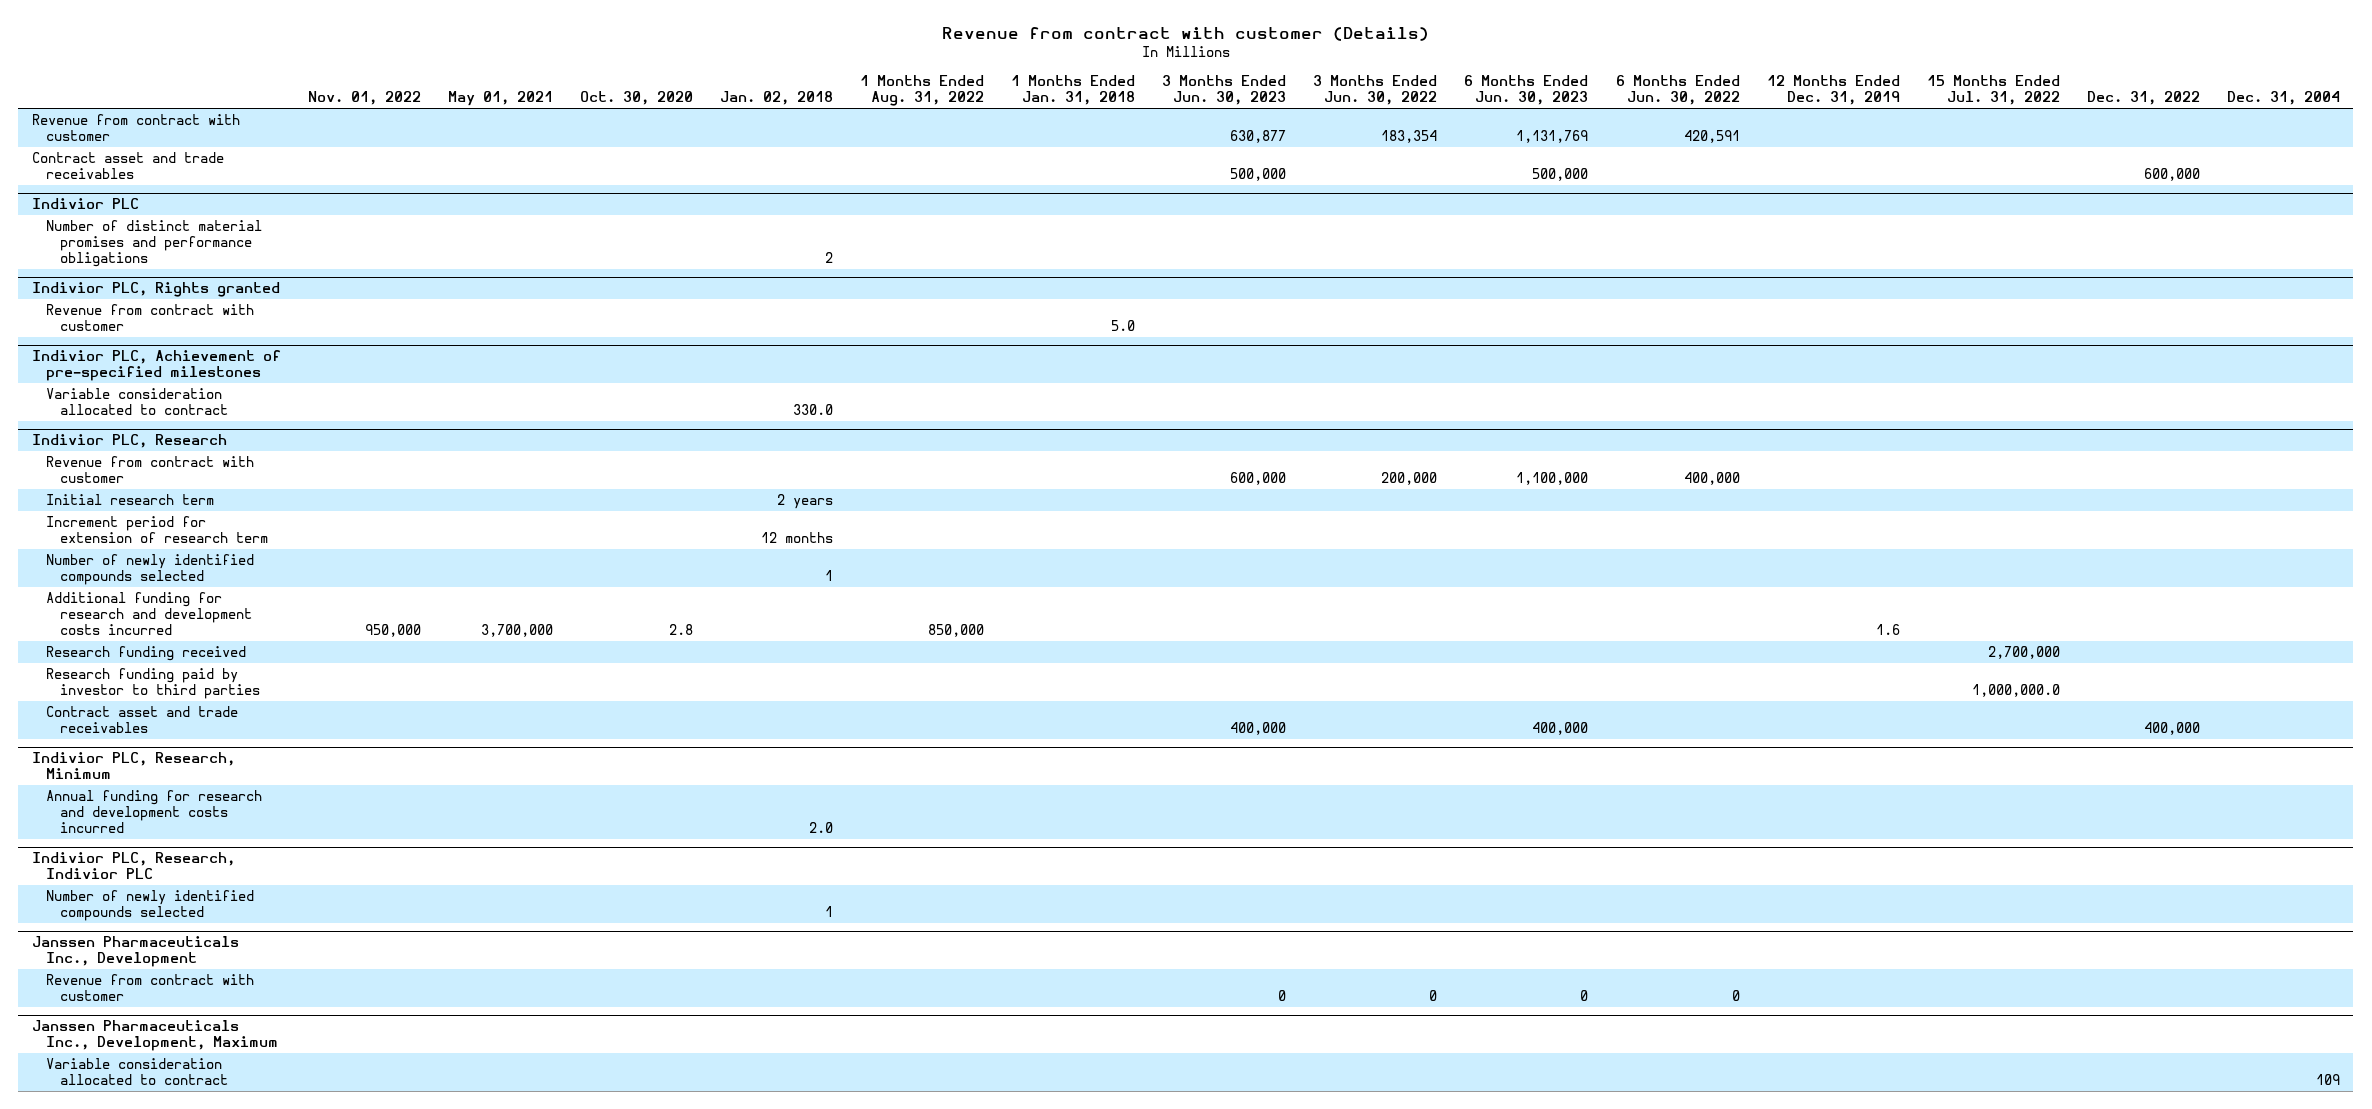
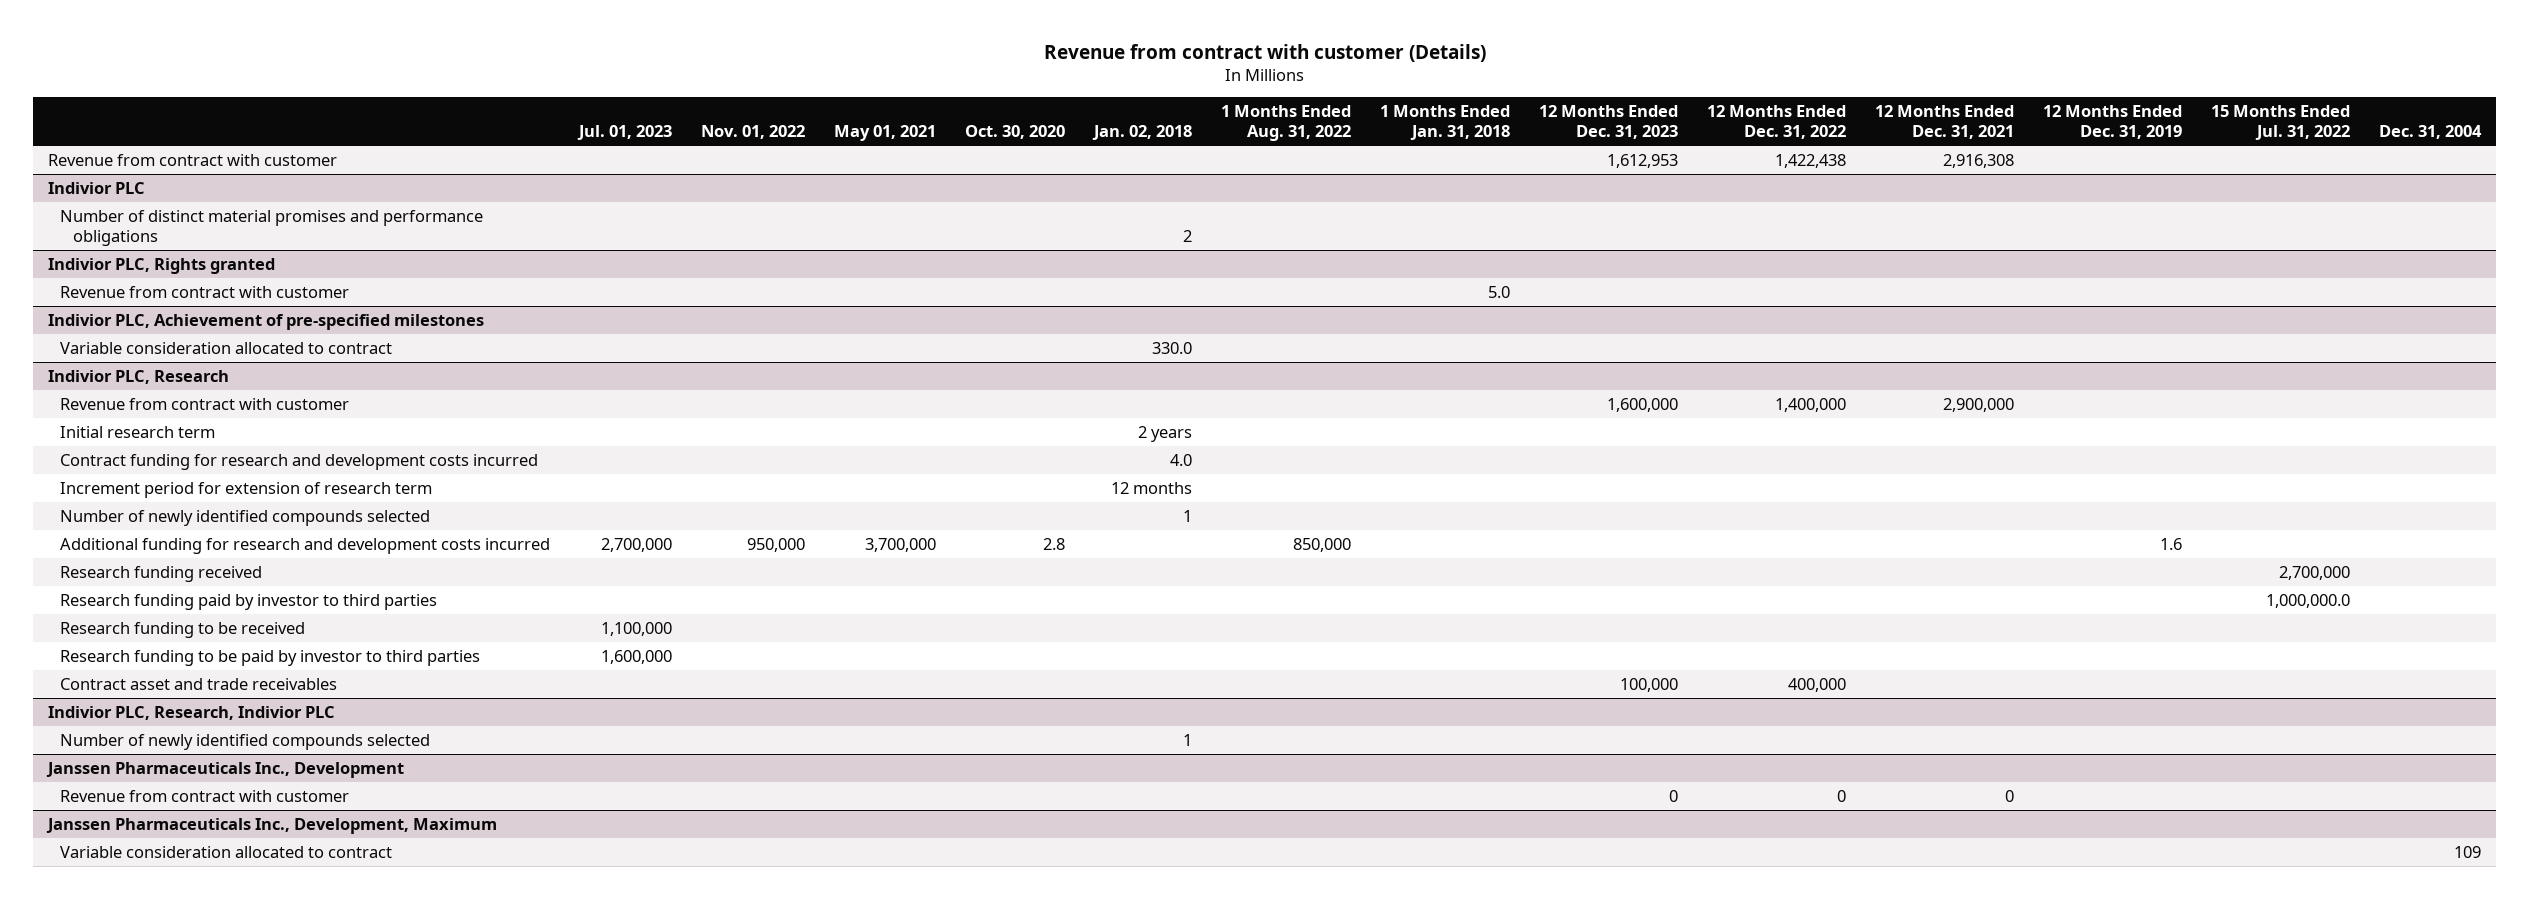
[1162,75,1287,106] 3 Months Ended Jun. 30, 2023 -> none
[1313,75,1438,106] 3 Months Ended Jun. 30, 2022 -> none
[1464,75,1589,106] 6 Months Ended Jun. 30, 2023 -> none
[1615,75,1740,106] 6 Months Ended Jun. 30, 2022 -> none
[2086,91,2200,106] Dec. 31, 2022 -> none
none -> [577,124,673,140] Jul. 01, 2023
none -> [1539,105,1679,139] 12 Months Ended Dec. 31, 2023
none -> [1707,105,1847,139] 12 Months Ended Dec. 31, 2022
none -> [1875,105,2015,139] 12 Months Ended Dec. 31, 2021
[31,151,224,180] Contract asset and trade receivables -> none
none -> [60,454,539,471] Contract funding for research and development costs incurred
none -> [60,622,306,639] Research funding to be received
none -> [60,650,481,667] Research funding to be paid by investor to third parties
[31,752,235,780] Indivior PLC, Research, Minimum -> none
[46,789,263,834] Annual funding for research and development costs incurred -> none

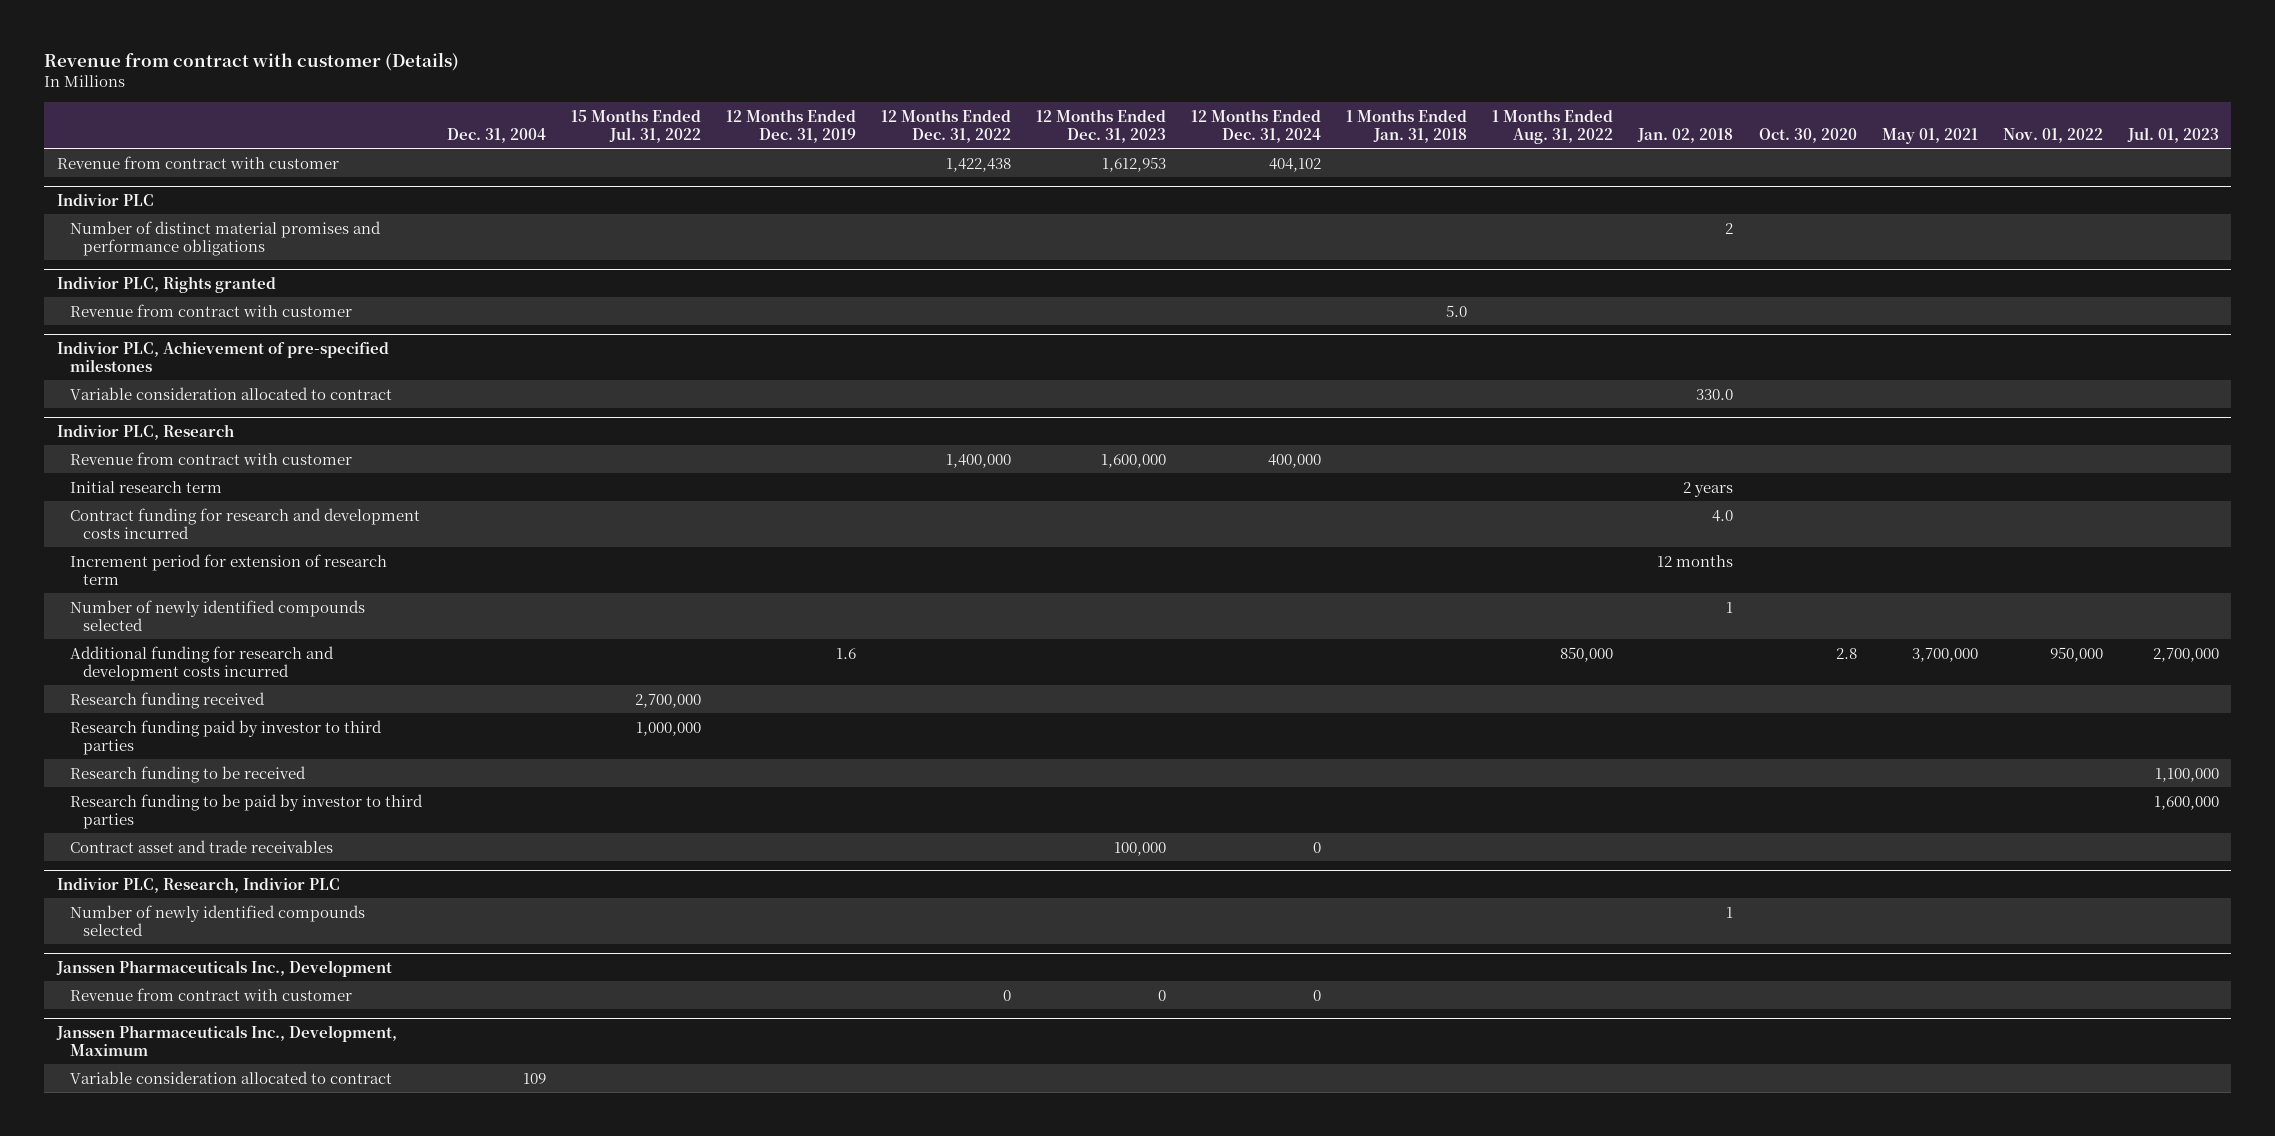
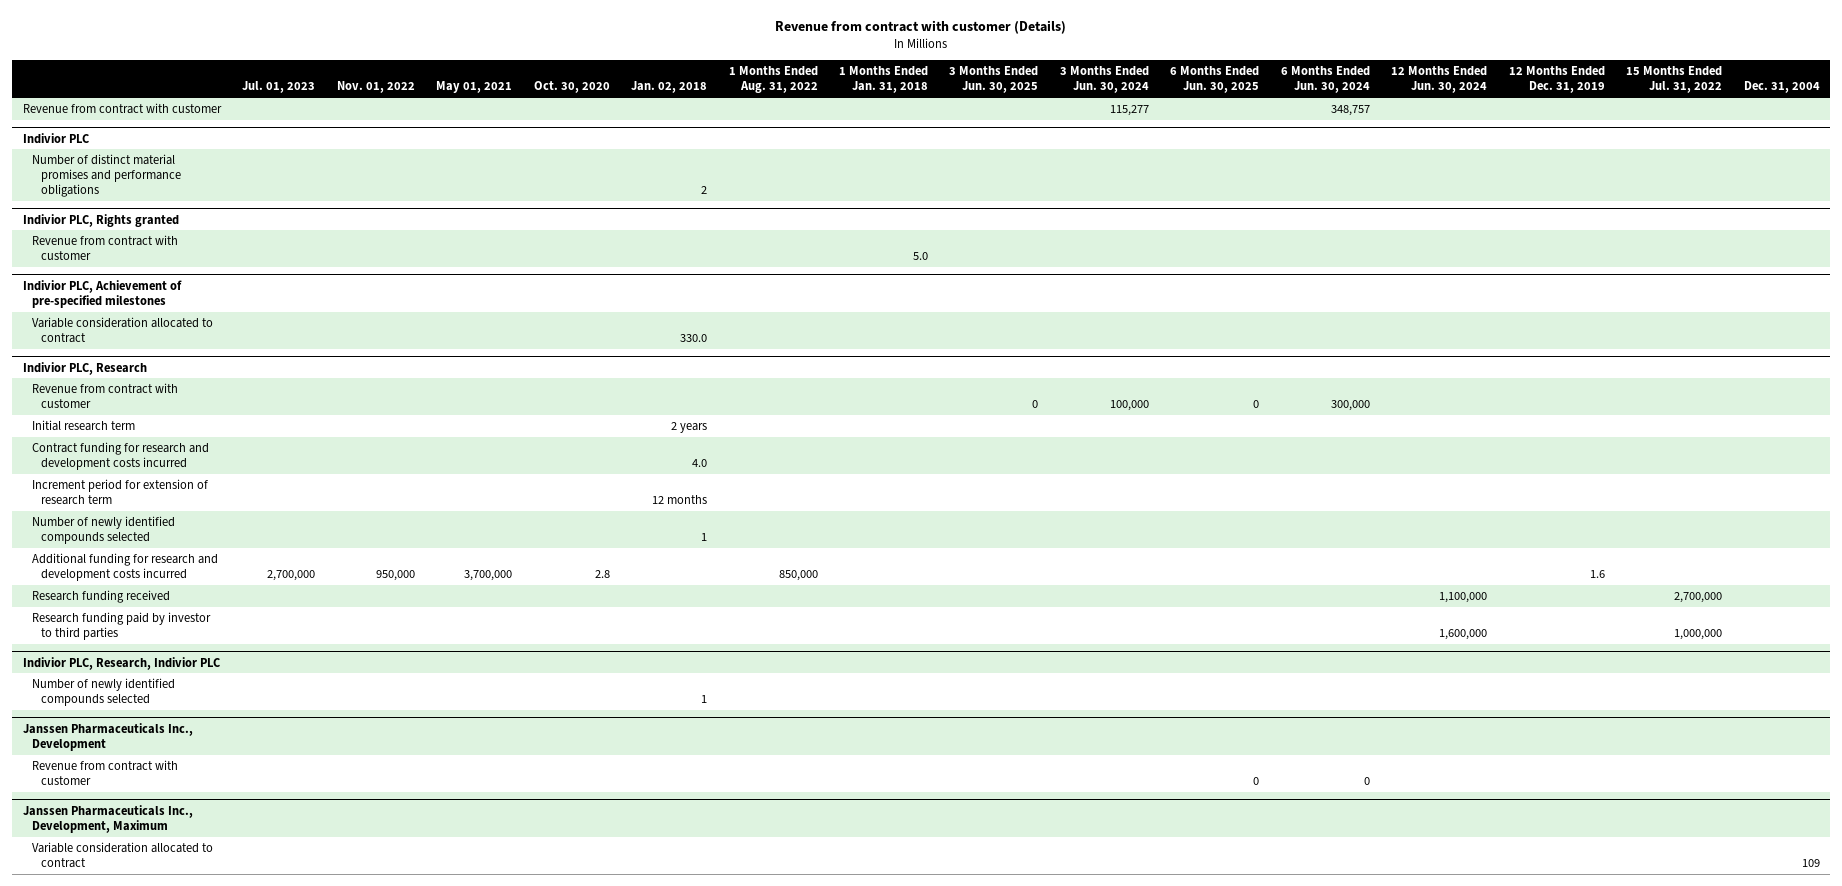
[881,108,1012,143] 12 Months Ended Dec. 31, 2022 -> none
[1036,108,1167,143] 12 Months Ended Dec. 31, 2023 -> none
[1191,108,1322,143] 12 Months Ended Dec. 31, 2024 -> none
none -> [949,66,1039,94] 3 Months Ended Jun. 30, 2025
none -> [1059,66,1149,94] 3 Months Ended Jun. 30, 2024
none -> [1170,66,1260,94] 6 Months Ended Jun. 30, 2025
none -> [1280,66,1370,94] 6 Months Ended Jun. 30, 2024
none -> [1391,66,1488,94] 12 Months Ended Jun. 30, 2024
[69,765,306,783] Research funding to be received -> none
[69,793,423,829] Research funding to be paid by investor to third parties -> none
[69,839,333,853] Contract asset and trade receivables -> none

